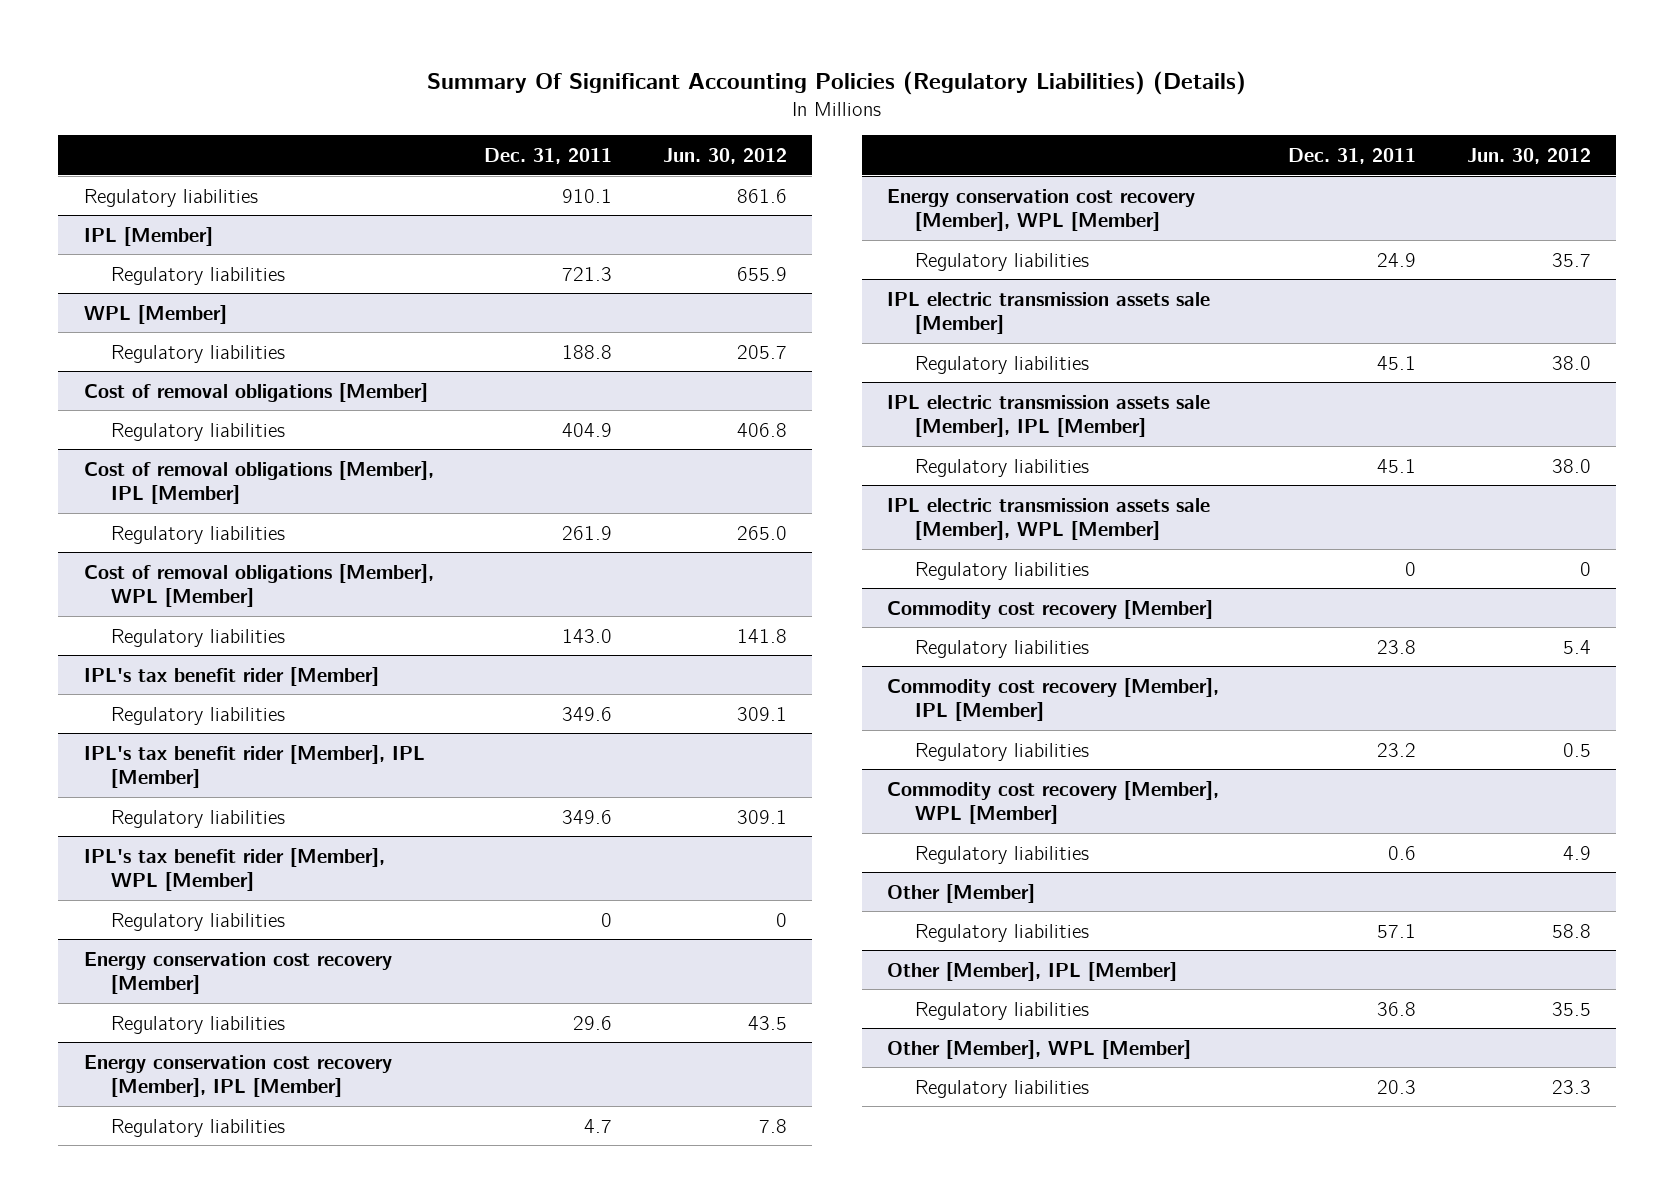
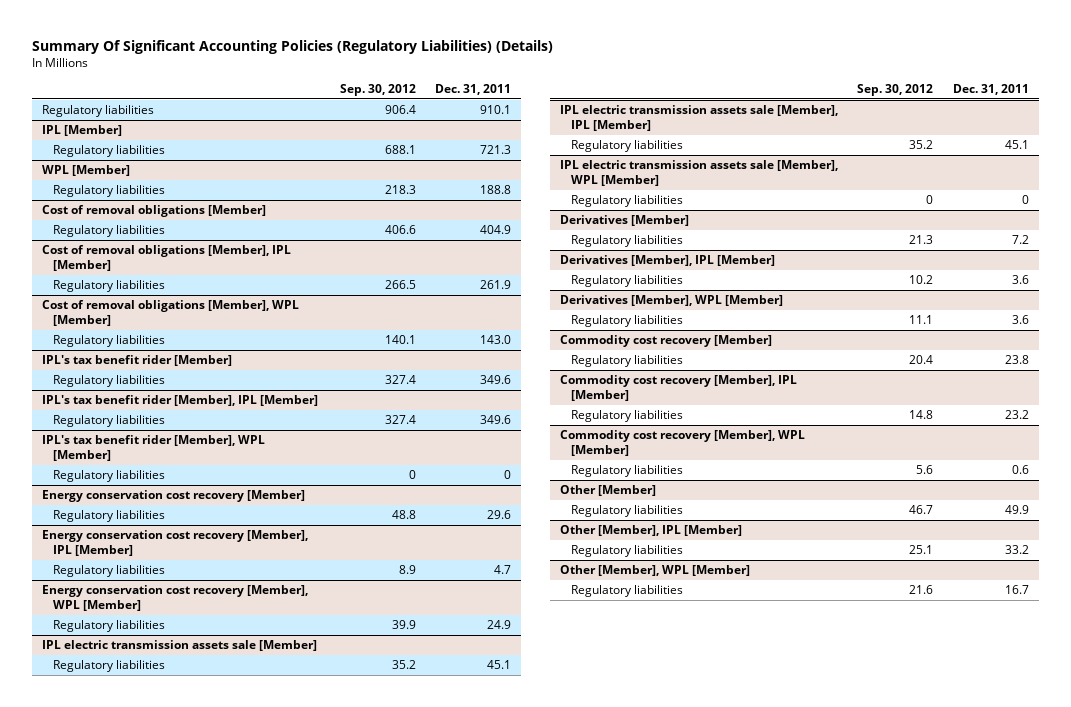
[662,147,787,164] Jun. 30, 2012 -> none
none -> [339,83,416,96] Sep. 30, 2012
none -> [559,215,689,227] Derivatives [Member]
none -> [570,235,683,248] Regulatory liabilities
none -> [559,255,775,267] Derivatives [Member], IPL [Member]
none -> [570,275,683,288] Regulatory liabilities
none -> [559,295,783,307] Derivatives [Member], WPL [Member]
none -> [570,315,683,328] Regulatory liabilities
[1376,923,1416,938] 57.1 -> [1004,505,1029,515] 49.9
[1376,1001,1416,1016] 36.8 -> [1004,545,1029,555] 33.2
[1376,1079,1416,1094] 20.3 -> [1004,585,1029,595] 16.7

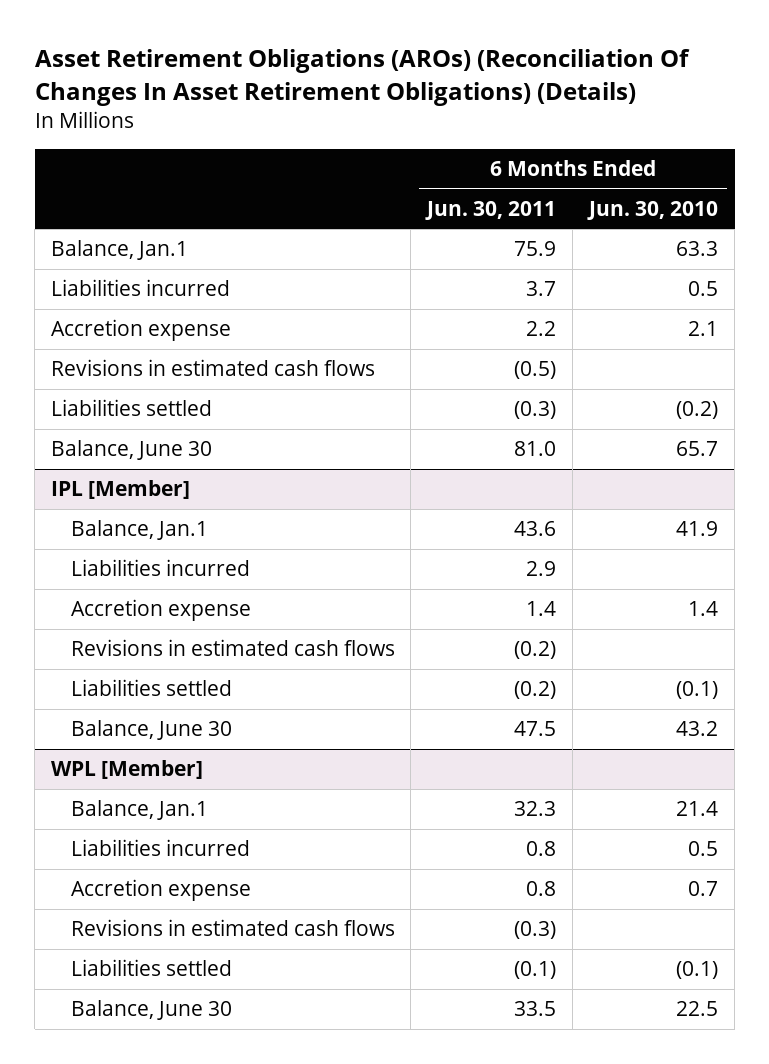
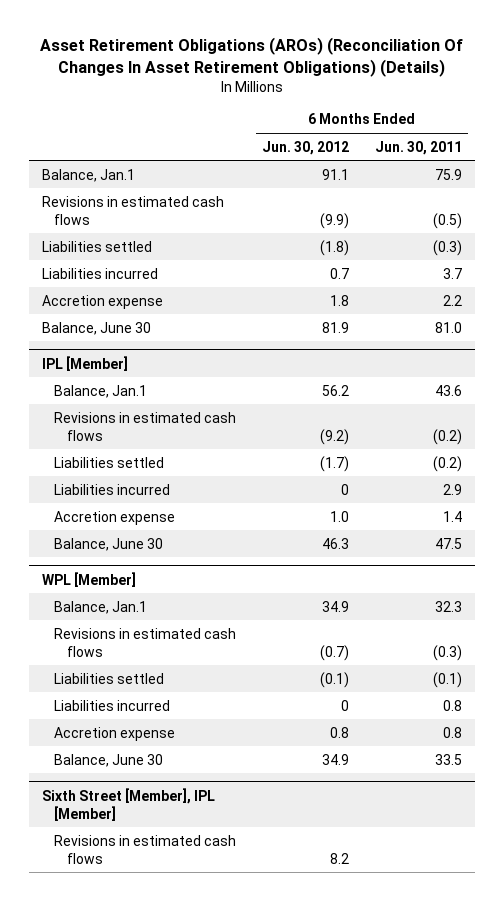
[587,201,719,221] Jun. 30, 2010 -> none
none -> [262,140,350,155] Jun. 30, 2012
[51,279,231,297] Liabilities incurred -> [41,267,158,279] Liabilities incurred
[51,319,232,342] Accretion expense -> [41,294,163,309] Accretion expense
[70,559,250,577] Liabilities incurred -> [54,483,171,495] Liabilities incurred
[70,599,251,622] Accretion expense -> [54,510,176,525] Accretion expense
[70,839,250,857] Liabilities incurred -> [54,699,171,711] Liabilities incurred
[70,879,251,902] Accretion expense -> [54,726,176,741] Accretion expense
none -> [41,787,215,821] Sixth Street [Member], IPL [Member]
none -> [54,834,237,864] Revisions in estimated cash flows

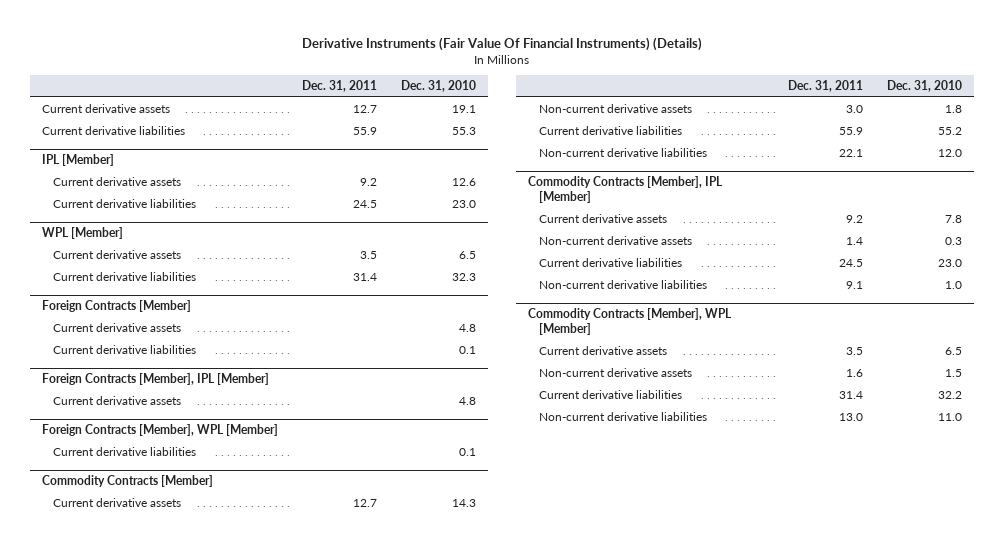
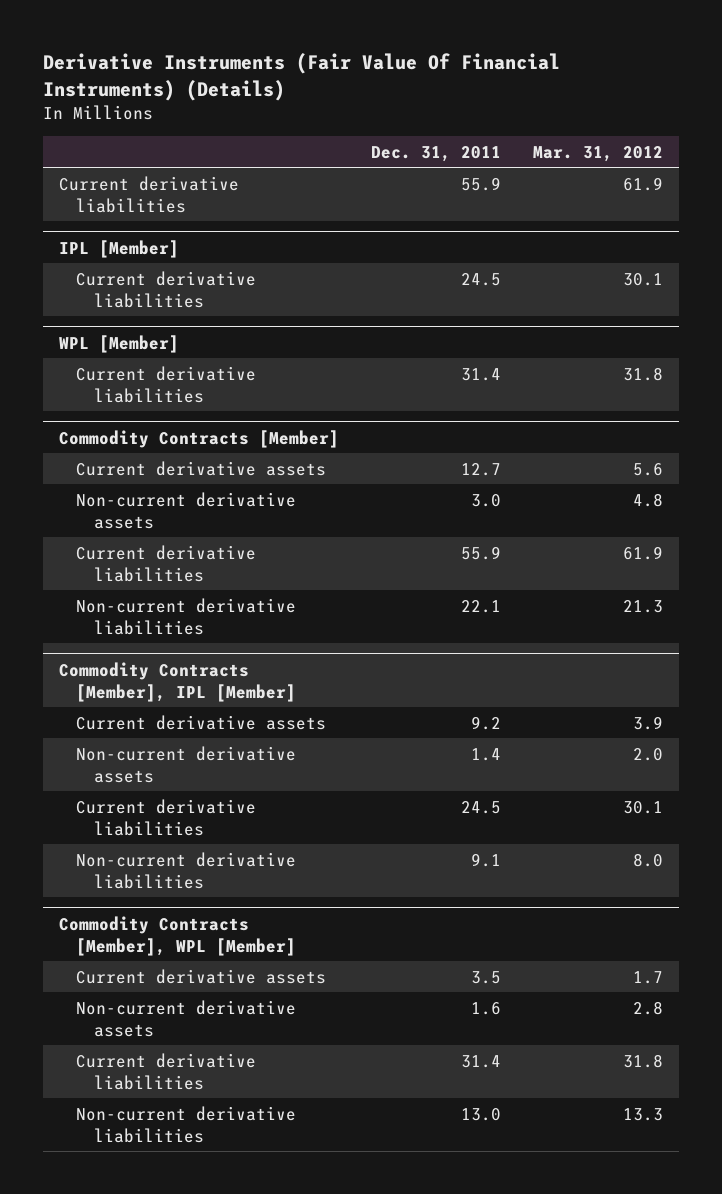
[401,80,477,93] Dec. 31, 2010 -> none
none -> [532,145,663,162] Mar. 31, 2012
[42,104,171,114] Current derivative assets -> none
[52,177,181,187] Current derivative assets -> none
[52,250,181,260] Current derivative assets -> none
[42,300,192,313] Foreign Contracts [Member] -> none
[52,323,181,333] Current derivative assets -> none
[52,345,196,355] Current derivative liabilities -> none
[42,373,270,386] Foreign Contracts [Member], IPL [Member] -> none
[52,396,181,406] Current derivative assets -> none
[42,424,279,437] Foreign Contracts [Member], WPL [Member] -> none
[52,447,196,457] Current derivative liabilities -> none

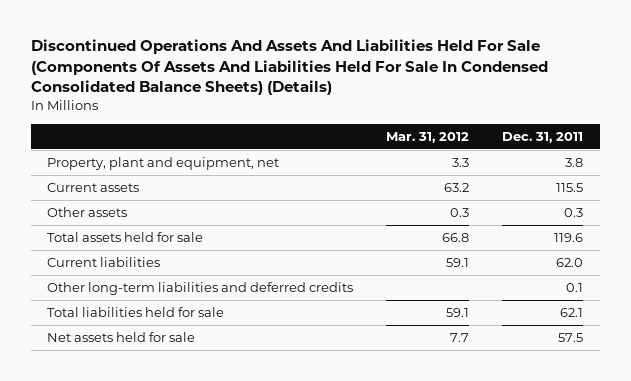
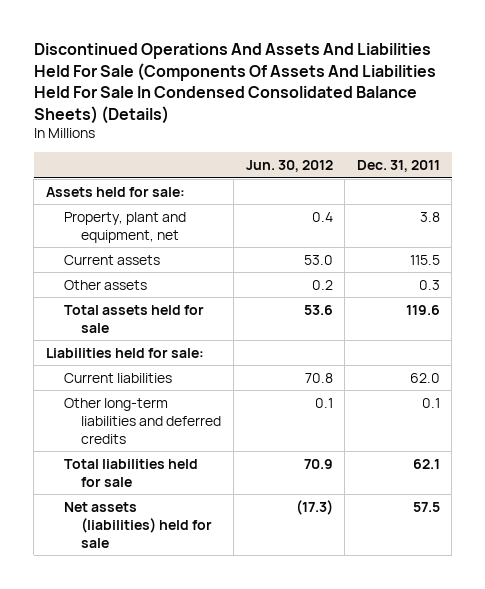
[386,131,470,143] Mar. 31, 2012 -> none
none -> [245,160,333,173] Jun. 30, 2012
none -> [45,186,185,197] Assets held for sale:
none -> [45,347,204,358] Liabilities held for sale:
[47,332,196,343] Net assets held for sale -> [63,501,213,548] Net assets (liabilities) held for sale

